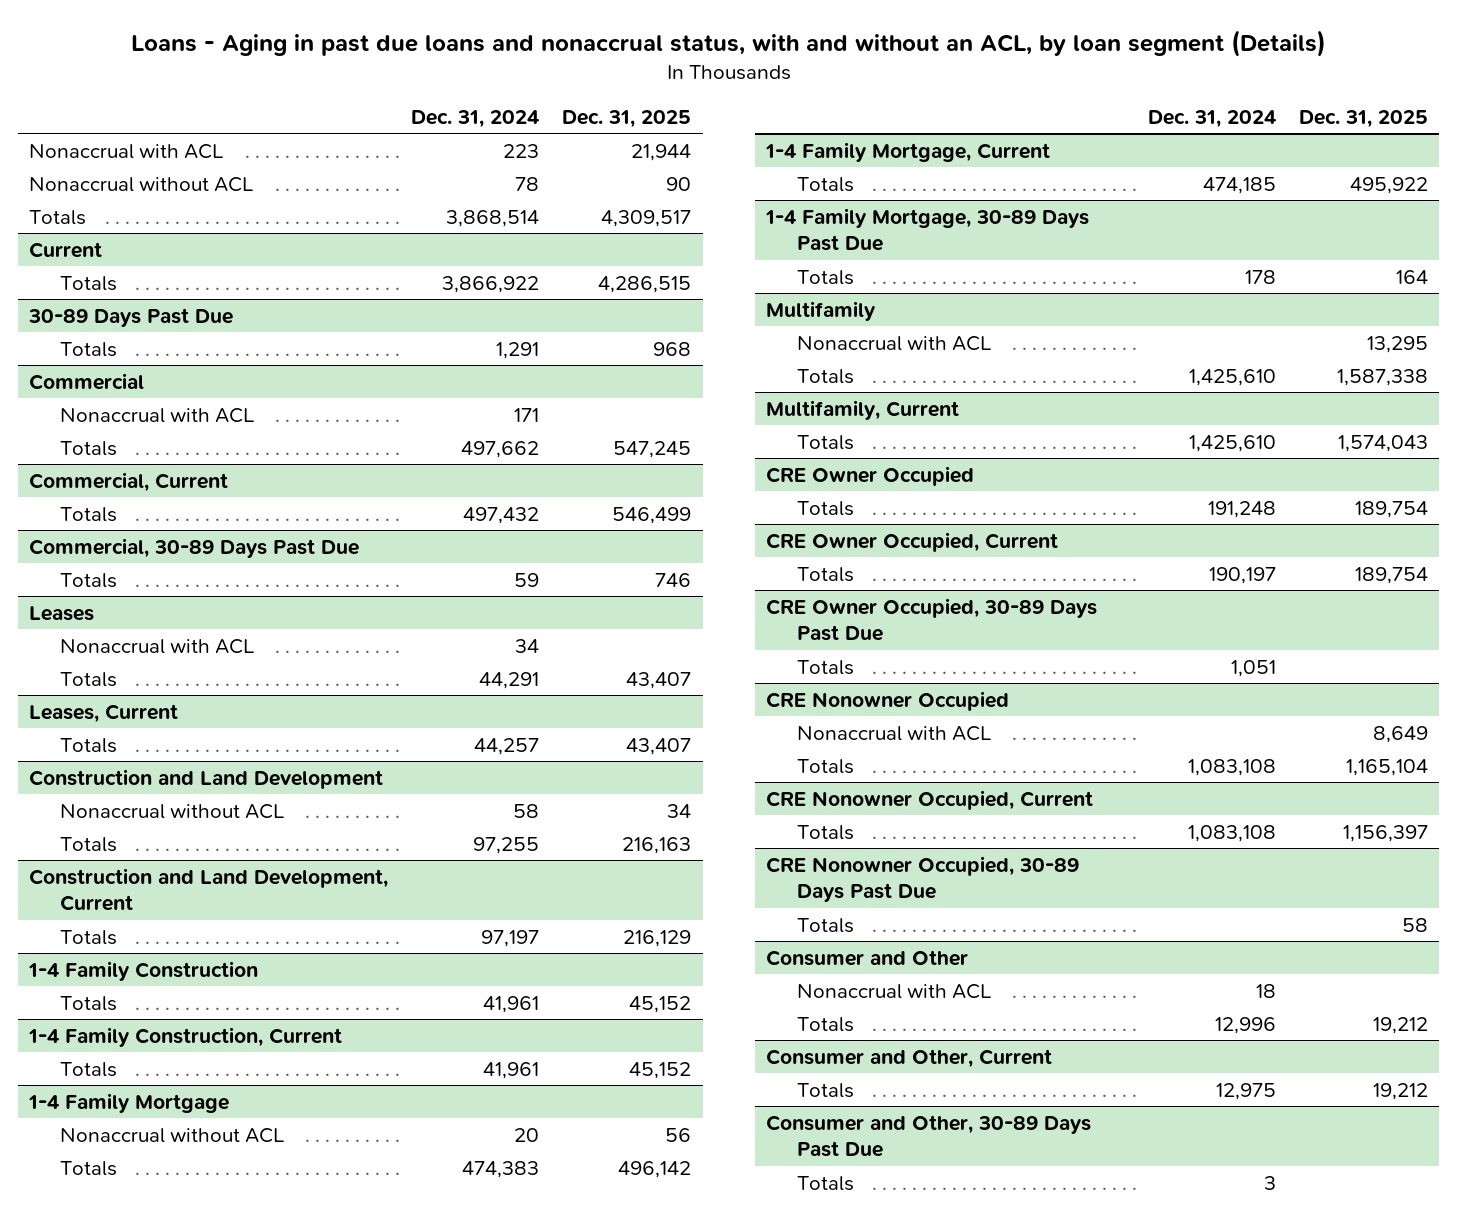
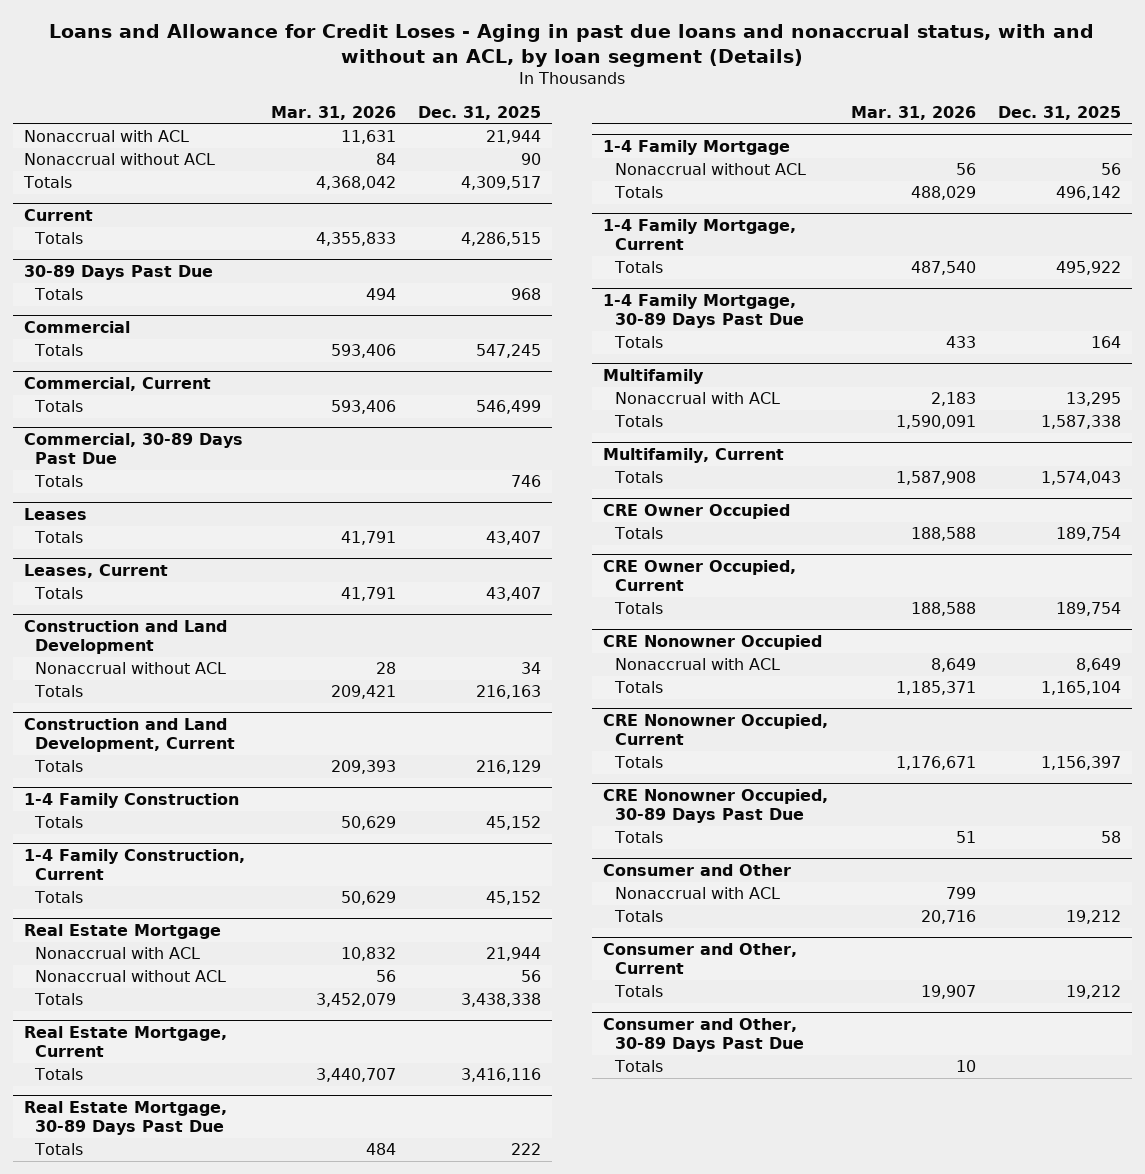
[130,29,1326,57] Loans - Aging in past due loans and nonaccrual status, with and without an ACL, by loan segment (Details) -> [49,23,1095,67] Loans and Allowance for Credit Loses - Aging in past due loans and nonaccrual status, with and without an ACL, by loan segment (Details)
[411,109,540,128] Dec. 31, 2024 -> none
none -> [271,105,397,120] Mar. 31, 2026
[60,407,255,423] Nonaccrual with ACL -> none
[60,638,255,654] Nonaccrual with ACL -> none
none -> [24,924,222,940] Real Estate Mortgage
none -> [35,947,201,960] Nonaccrual with ACL
none -> [35,970,227,983] Nonaccrual without ACL
none -> [34,993,84,1006] Totals
none -> [24,1026,228,1058] Real Estate Mortgage, Current
none -> [34,1068,84,1081] Totals
none -> [24,1101,228,1136] Real Estate Mortgage, 30-89 Days Past Due
none -> [34,1143,84,1156] Totals
[766,597,1098,642] CRE Owner Occupied, 30-89 Days Past Due -> none
[796,659,854,675] Totals -> none

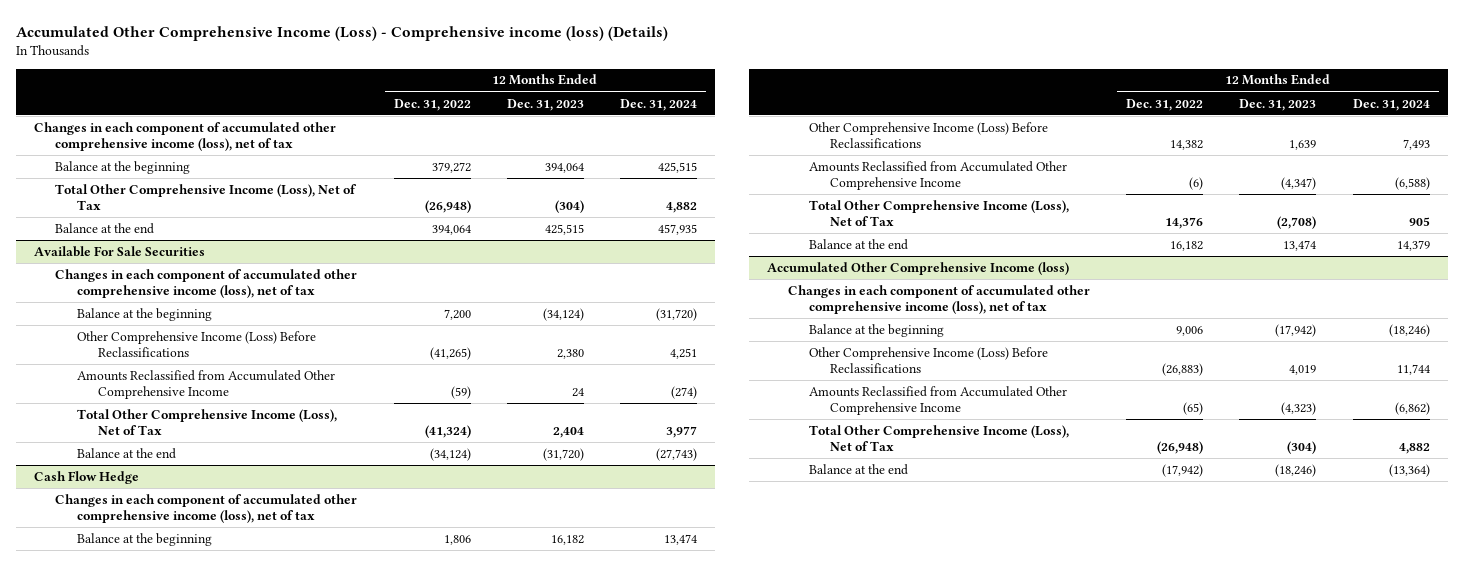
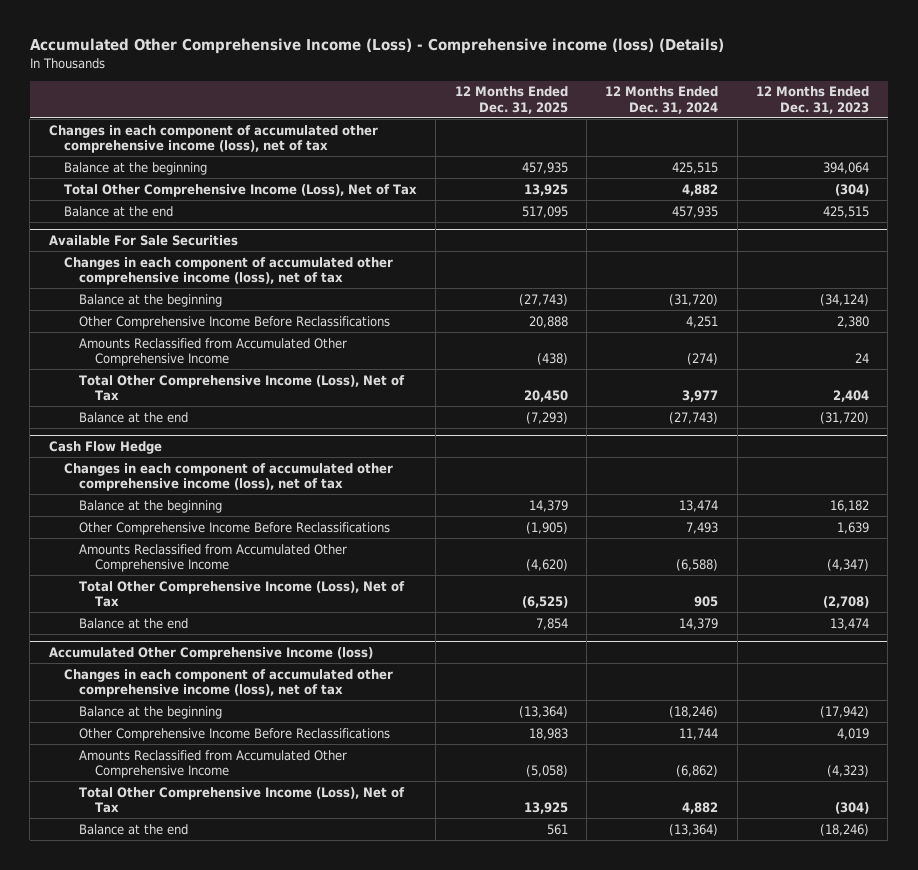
[393,98,471,111] Dec. 31, 2022 -> none
none -> [454,86,568,114] 12 Months Ended Dec. 31, 2025
[76,330,316,357] Other Comprehensive Income (Loss) Before Reclassifications -> [79,315,391,329] Other Comprehensive Income Before Reclassifications
[809,121,1049,148] Other Comprehensive Income (Loss) Before Reclassifications -> [79,521,391,535] Other Comprehensive Income Before Reclassifications
[809,346,1049,373] Other Comprehensive Income (Loss) Before Reclassifications -> [79,727,391,741] Other Comprehensive Income Before Reclassifications

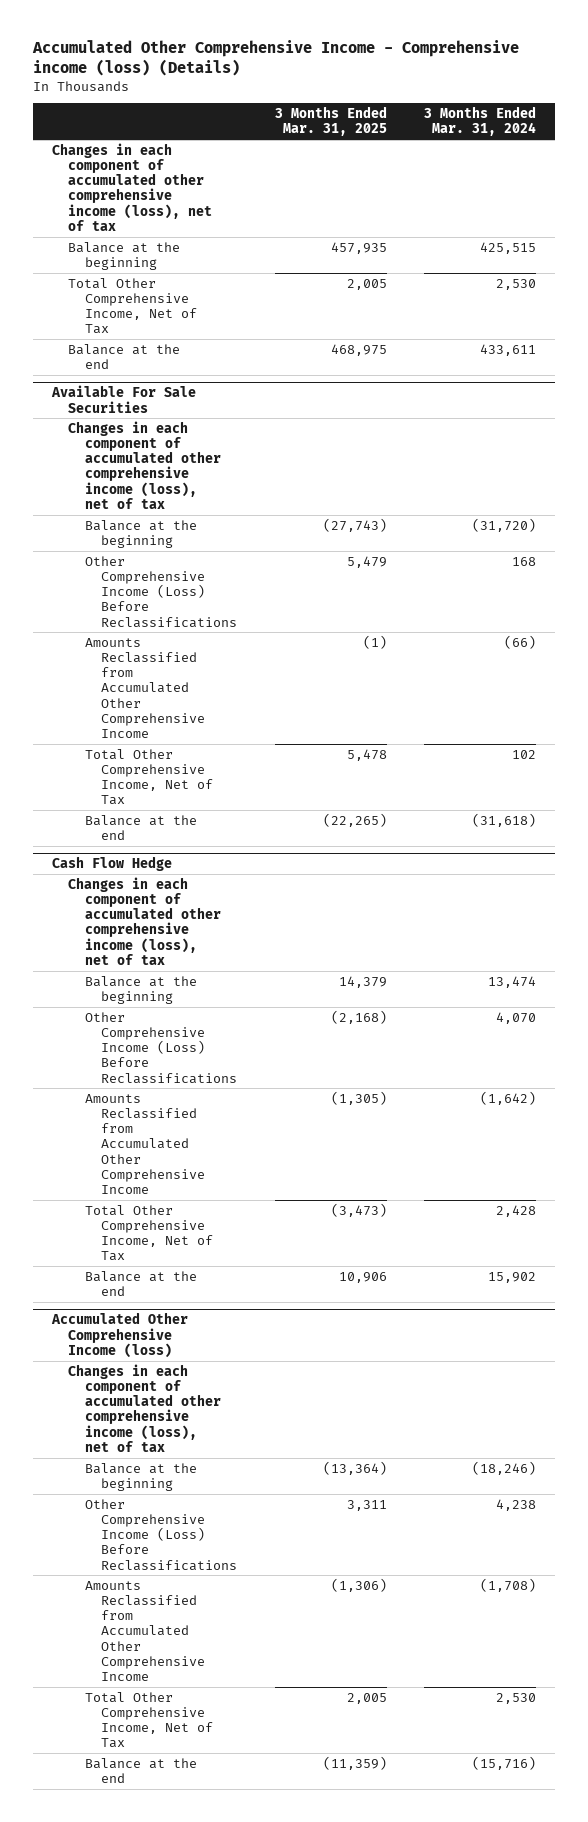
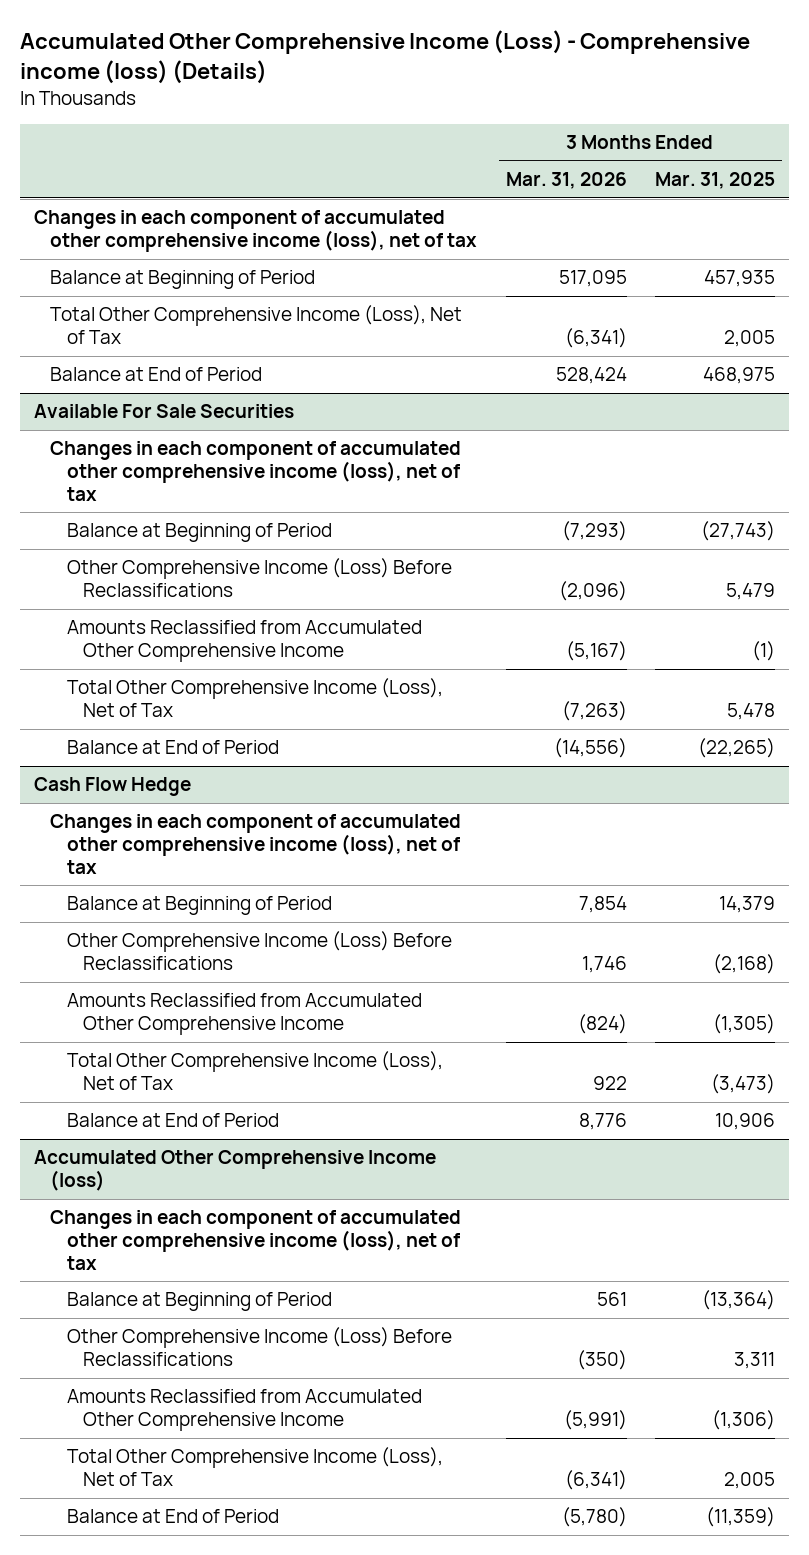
[31,40,519,77] Accumulated Other Comprehensive Income - Comprehensive income (loss) (Details) -> [19,30,750,84] Accumulated Other Comprehensive Income (Loss) - Comprehensive income (loss) (Details)
[424,106,537,137] 3 Months Ended Mar. 31, 2024 -> none
none -> [505,172,627,190] Mar. 31, 2026
[68,241,181,270] Balance at the beginning -> [50,270,316,290] Balance at Beginning of Period
[68,277,197,335] Total Other Comprehensive Income, Net of Tax -> [50,305,463,345] Total Other Comprehensive Income (Loss), Net of Tax
[68,343,181,369] Balance at the end -> [50,367,263,382] Balance at End of Period
[84,519,197,548] Balance at the beginning -> [66,523,332,543] Balance at Beginning of Period
[84,748,214,806] Total Other Comprehensive Income, Net of Tax -> [66,678,443,718] Total Other Comprehensive Income (Loss), Net of Tax
[84,814,197,840] Balance at the end -> [66,740,279,755] Balance at End of Period
[84,975,197,1004] Balance at the beginning -> [66,896,332,916] Balance at Beginning of Period
[84,1204,214,1262] Total Other Comprehensive Income, Net of Tax -> [66,1051,443,1091] Total Other Comprehensive Income (Loss), Net of Tax
[84,1270,197,1296] Balance at the end -> [66,1113,279,1128] Balance at End of Period
[84,1462,197,1491] Balance at the beginning -> [66,1292,332,1312] Balance at Beginning of Period
[84,1691,214,1749] Total Other Comprehensive Income, Net of Tax -> [66,1447,443,1487] Total Other Comprehensive Income (Loss), Net of Tax
[84,1757,197,1783] Balance at the end -> [66,1509,279,1524] Balance at End of Period

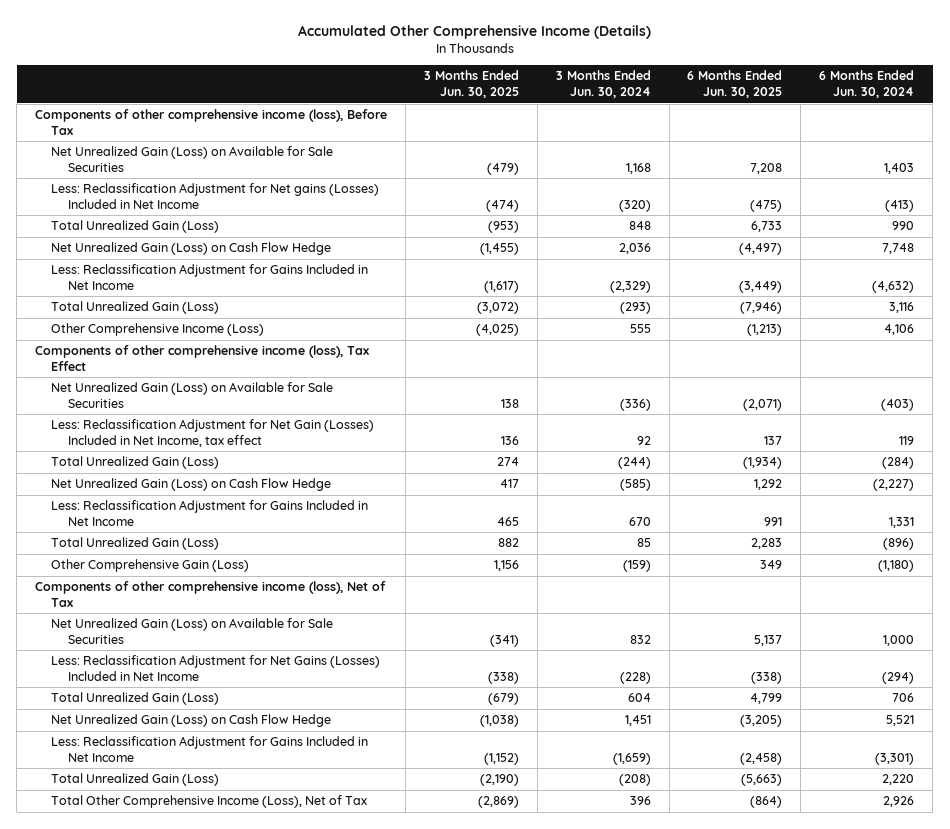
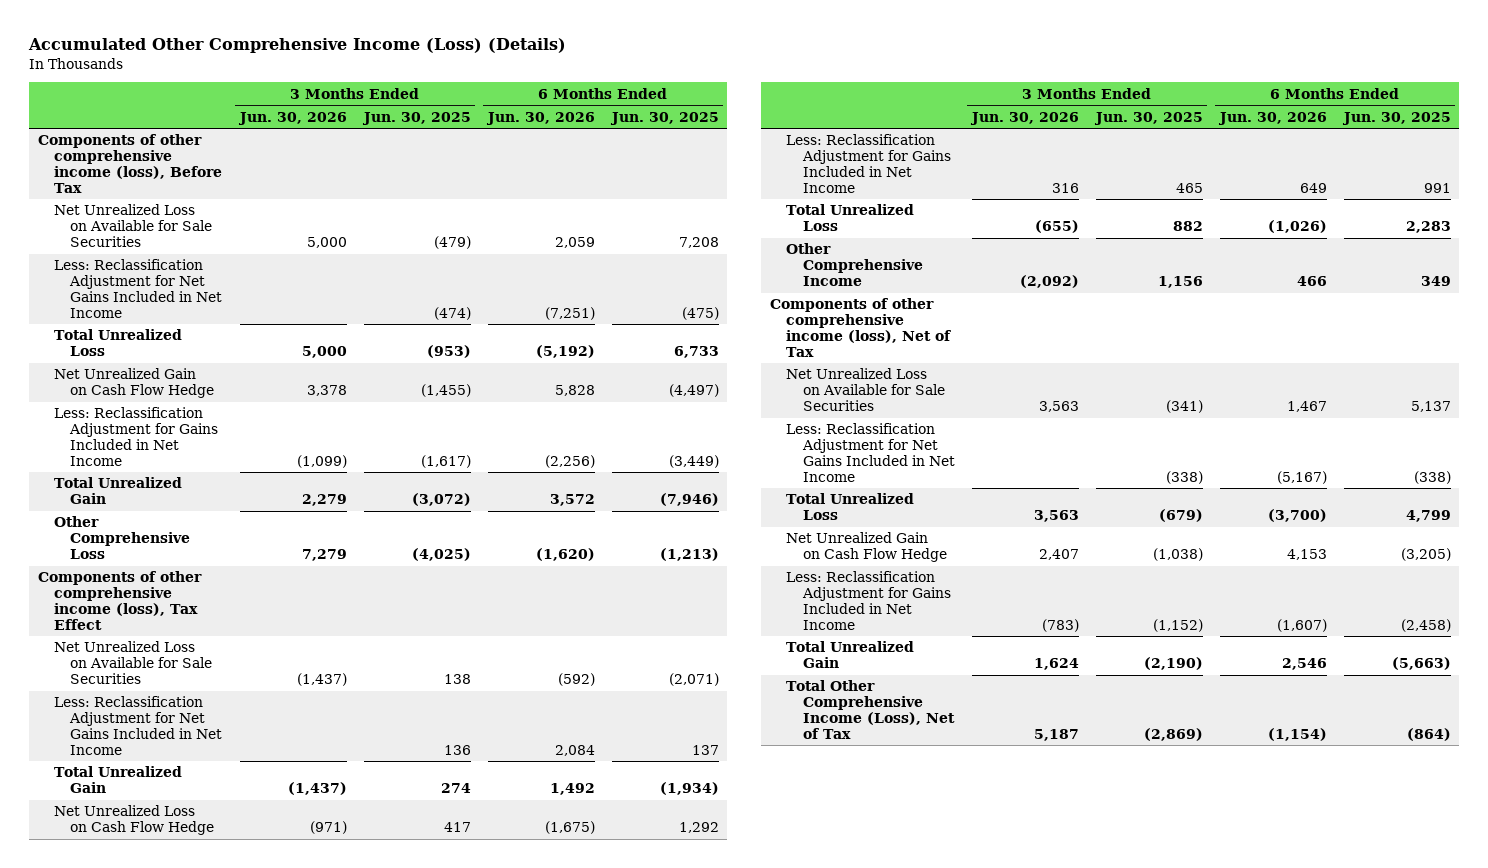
[297,25,651,40] Accumulated Other Comprehensive Income (Details) -> [28,38,567,54] Accumulated Other Comprehensive Income (Loss) (Details)
[555,70,651,99] 3 Months Ended Jun. 30, 2024 -> none
[819,70,915,99] 6 Months Ended Jun. 30, 2024 -> none
none -> [237,111,347,125] Jun. 30, 2026
none -> [485,111,595,125] Jun. 30, 2026
[51,146,334,172] Net Unrealized Gain (Loss) on Available for Sale Securities -> [54,204,213,248] Net Unrealized Loss on Available for Sale Securities
[51,183,380,209] Less: Reclassification Adjustment for Net gains (Losses) Included in Net Income -> [54,259,223,318] Less: Reclassification Adjustment for Net Gains Included in Net Income
[51,220,220,234] Total Unrealized Gain (Loss) -> [54,329,183,357] Total Unrealized Loss
[51,242,332,256] Net Unrealized Gain (Loss) on Cash Flow Hedge -> [54,368,215,399] Net Unrealized Gain on Cash Flow Hedge
[51,301,220,315] Total Unrealized Gain (Loss) -> [54,477,183,505] Total Unrealized Gain
[51,323,265,337] Other Comprehensive Income (Loss) -> [54,516,191,560] Other Comprehensive Loss
[51,382,334,408] Net Unrealized Gain (Loss) on Available for Sale Securities -> [54,641,213,685] Net Unrealized Loss on Available for Sale Securities
[51,419,375,447] Less: Reclassification Adjustment for Net Gain (Losses) Included in Net Income, tax effect -> [54,696,223,755] Less: Reclassification Adjustment for Net Gains Included in Net Income
[51,456,220,470] Total Unrealized Gain (Loss) -> [54,766,183,794] Total Unrealized Gain
[51,478,332,492] Net Unrealized Gain (Loss) on Cash Flow Hedge -> [54,805,215,836] Net Unrealized Loss on Cash Flow Hedge
[51,537,220,551] Total Unrealized Gain (Loss) -> [786,204,915,232] Total Unrealized Loss
[51,559,250,573] Other Comprehensive Gain (Loss) -> [786,243,923,287] Other Comprehensive Income
[51,618,334,644] Net Unrealized Gain (Loss) on Available for Sale Securities -> [786,368,945,412] Net Unrealized Loss on Available for Sale Securities
[51,655,381,681] Less: Reclassification Adjustment for Net Gains (Losses) Included in Net Income -> [786,423,955,482] Less: Reclassification Adjustment for Net Gains Included in Net Income
[51,692,220,706] Total Unrealized Gain (Loss) -> [786,493,915,521] Total Unrealized Loss
[51,714,332,728] Net Unrealized Gain (Loss) on Cash Flow Hedge -> [786,532,947,563] Net Unrealized Gain on Cash Flow Hedge
[51,773,220,787] Total Unrealized Gain (Loss) -> [786,641,915,669] Total Unrealized Gain

